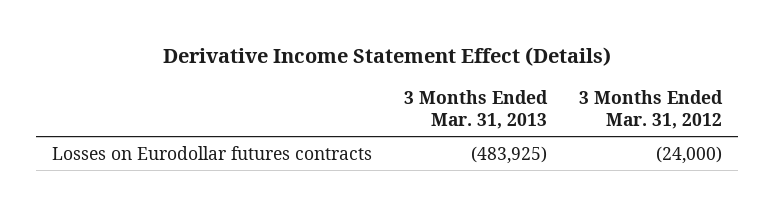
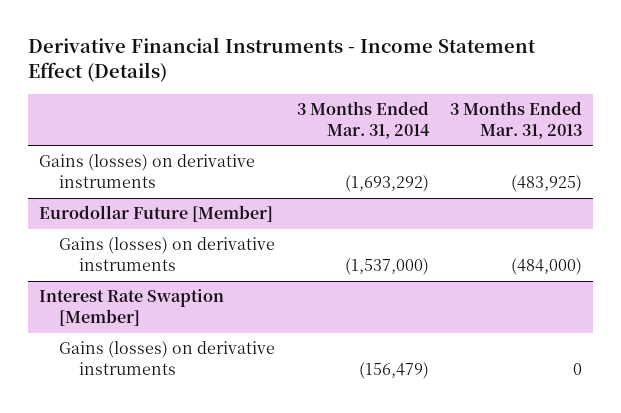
[163,47,612,67] Derivative Income Statement Effect (Details) -> [28,37,537,82] Derivative Financial Instruments - Income Statement Effect (Details)
[579,89,724,129] 3 Months Ended Mar. 31, 2012 -> none
none -> [296,101,430,139] 3 Months Ended Mar. 31, 2014
[52,145,373,160] Losses on Eurodollar futures contracts -> [39,154,256,188] Gains (losses) on derivative instruments
none -> [39,205,274,223] Eurodollar Future [Member]
none -> [59,237,276,271] Gains (losses) on derivative instruments
none -> [39,289,225,326] Interest Rate Swaption [Member]
none -> [59,341,276,375] Gains (losses) on derivative instruments

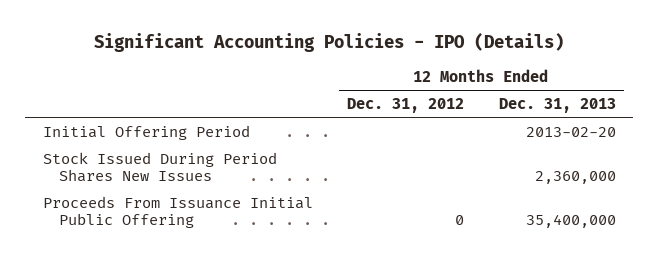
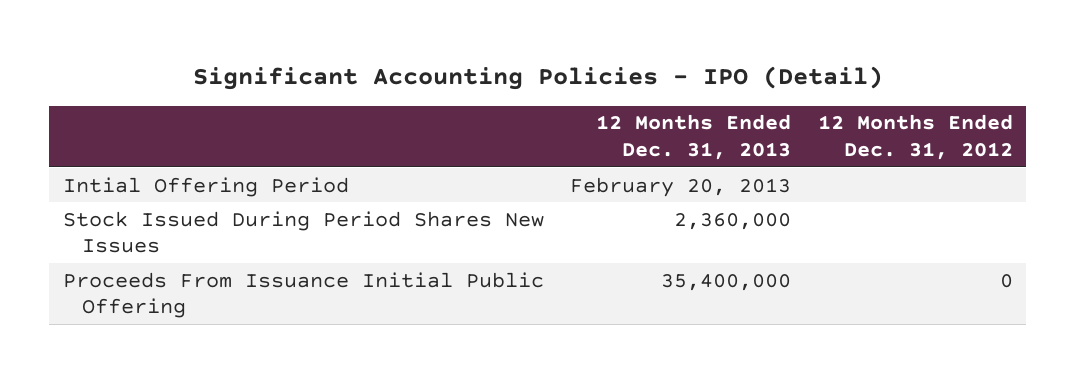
[94,33,565,53] Significant Accounting Policies - IPO (Details) -> [192,65,883,90] Significant Accounting Policies - IPO (Detail)
[42,124,250,140] Initial Offering Period -> [62,176,349,197] Intial Offering Period
[525,126,616,137] 2013-02-20 -> [570,176,792,197] February 20, 2013

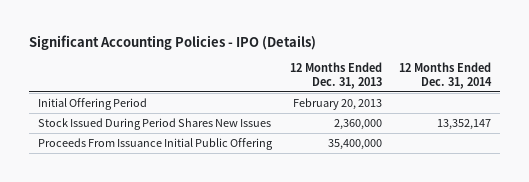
[192,65,883,90] Significant Accounting Policies - IPO (Detail) -> [29,34,317,50] Significant Accounting Policies - IPO (Details)
[817,114,1013,161] 12 Months Ended Dec. 31, 2012 -> none
none -> [399,61,493,90] 12 Months Ended Dec. 31, 2014
[62,176,349,197] Intial Offering Period -> [38,97,148,110] Initial Offering Period

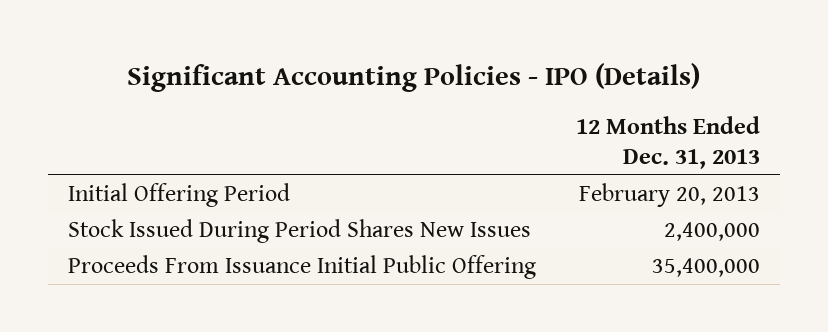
[399,61,493,90] 12 Months Ended Dec. 31, 2014 -> none
[333,118,382,130] 2,360,000 -> [663,222,760,242] 2,400,000

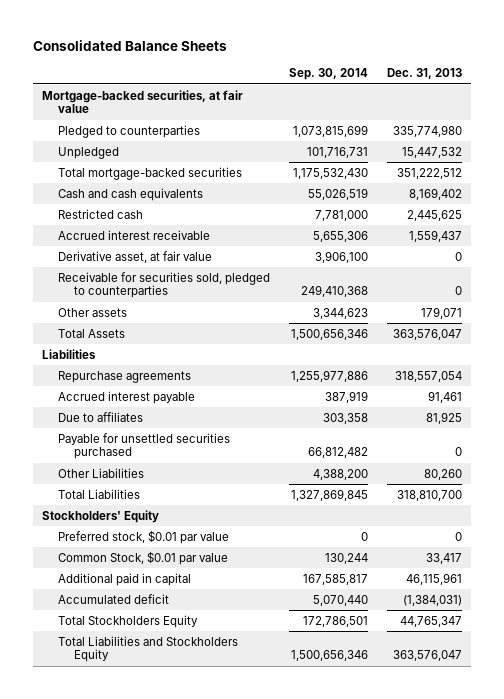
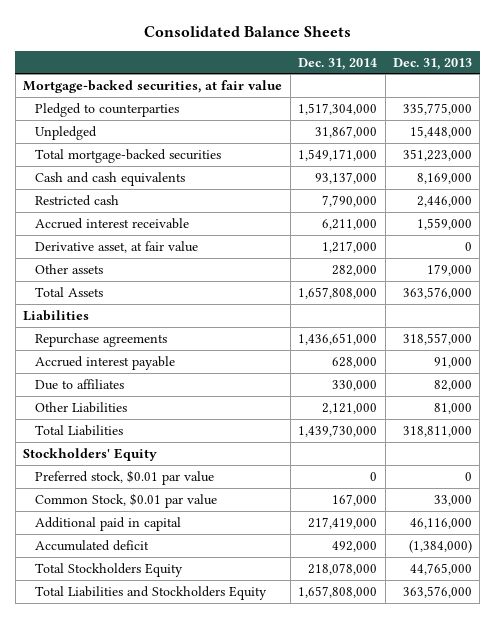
[289,68,369,81] Sep. 30, 2014 -> none
none -> [298,57,378,70] Dec. 31, 2014
[392,124,462,137] 335,774,980 -> [402,102,472,115] 335,775,000
[401,146,462,158] 15,447,532 -> [409,125,472,138] 15,448,000
[396,167,462,179] 351,222,512 -> [402,148,472,161] 351,223,000
[408,187,462,200] 8,169,402 -> [416,172,472,184] 8,169,000
[406,209,462,221] 2,445,625 -> [416,195,472,207] 2,446,000
[408,229,462,242] 1,559,437 -> [416,217,472,230] 1,559,000
[58,271,271,299] Receivable for securities sold, pledged to counterparties -> none
[420,306,462,319] 179,071 -> [426,263,472,276] 179,000
[392,328,462,340] 363,576,047 -> [402,286,472,299] 363,576,000
[58,432,231,460] Payable for unsettled securities purchased -> none
[394,370,462,382] 318,557,054 -> [402,332,472,345] 318,557,000
[427,390,462,403] 91,461 -> [433,356,472,368] 91,000
[425,411,462,424] 81,925 -> [433,379,472,391] 82,000
[423,468,462,480] 80,260 -> [433,402,472,414] 81,000
[396,489,462,501] 318,810,700 -> [402,425,472,437] 318,811,000
[425,552,462,564] 33,417 -> [433,494,472,506] 33,000
[405,572,462,585] 46,115,961 -> [409,517,472,529] 46,116,000
[402,594,462,606] (1,384,031) -> [408,539,472,553] (1,384,000)
[399,615,462,627] 44,765,347 -> [409,562,472,575] 44,765,000
[392,650,462,662] 363,576,047 -> [402,585,472,598] 363,576,000

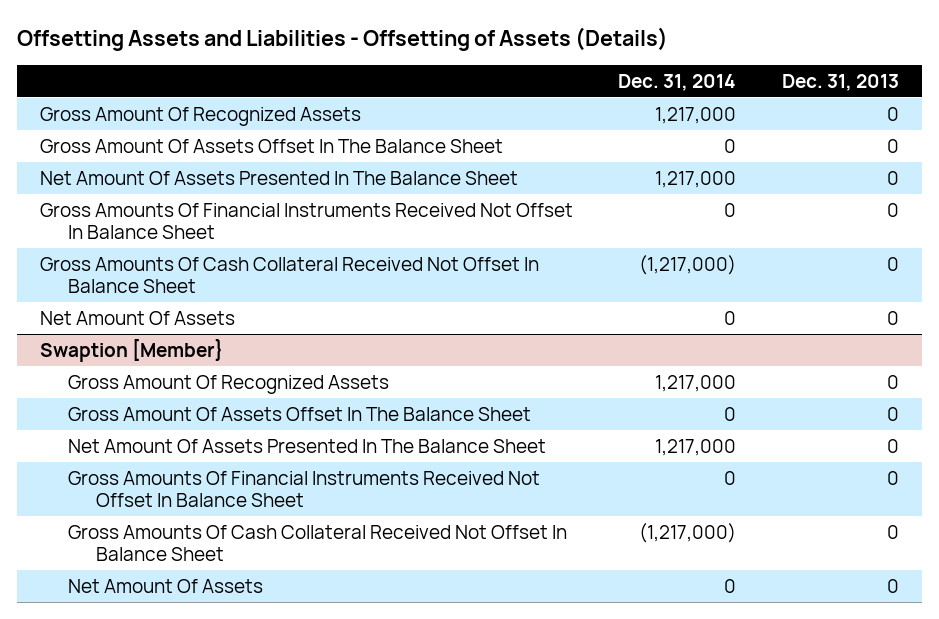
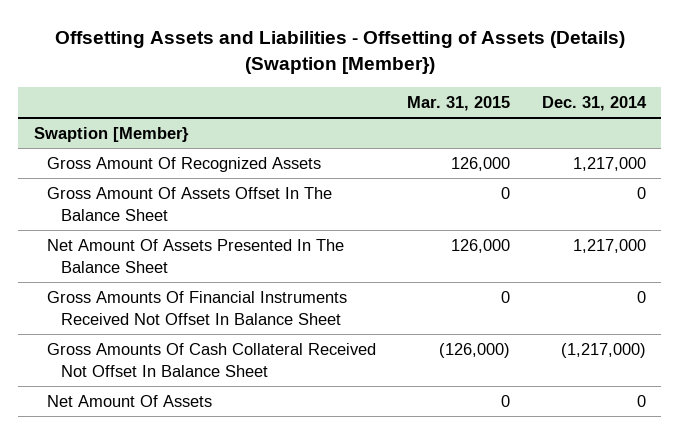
[16,27,668,52] Offsetting Assets and Liabilities - Offsetting of Assets (Details) -> [54,31,625,75] Offsetting Assets and Liabilities - Offsetting of Assets (Details) (Swaption [Member})
[781,73,899,91] Dec. 31, 2013 -> none
none -> [407,95,511,111] Mar. 31, 2015
[39,106,361,126] Gross Amount Of Recognized Assets -> none
[39,138,503,153] Gross Amount Of Assets Offset In The Balance Sheet -> none
[39,170,518,185] Net Amount Of Assets Presented In The Balance Sheet -> none
[39,202,573,240] Gross Amounts Of Financial Instruments Received Not Offset In Balance Sheet -> none
[39,256,539,294] Gross Amounts Of Cash Collateral Received Not Offset In Balance Sheet -> none
[39,310,235,325] Net Amount Of Assets -> none

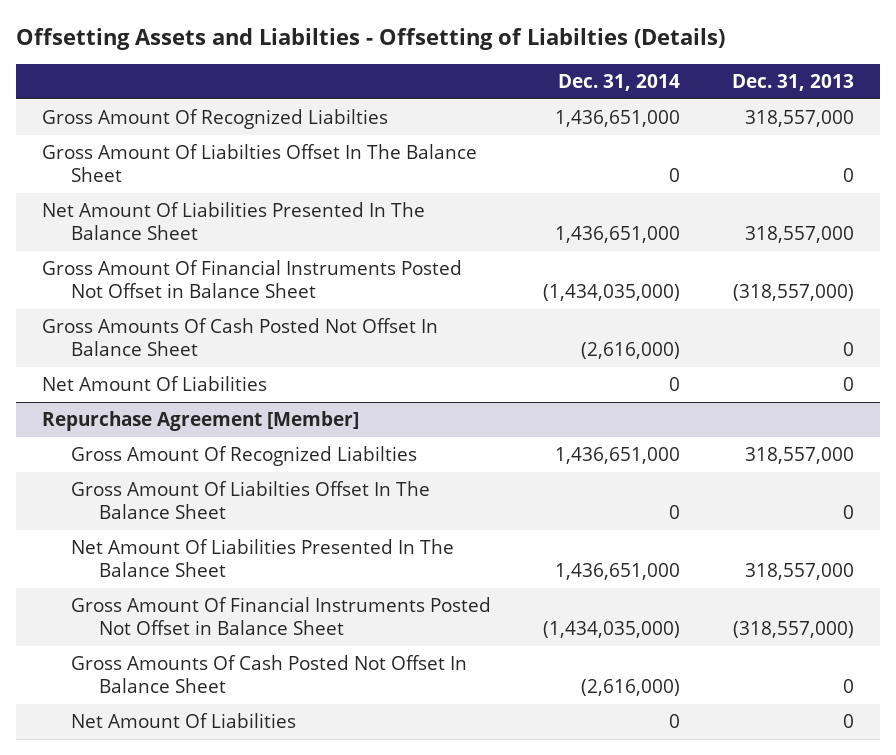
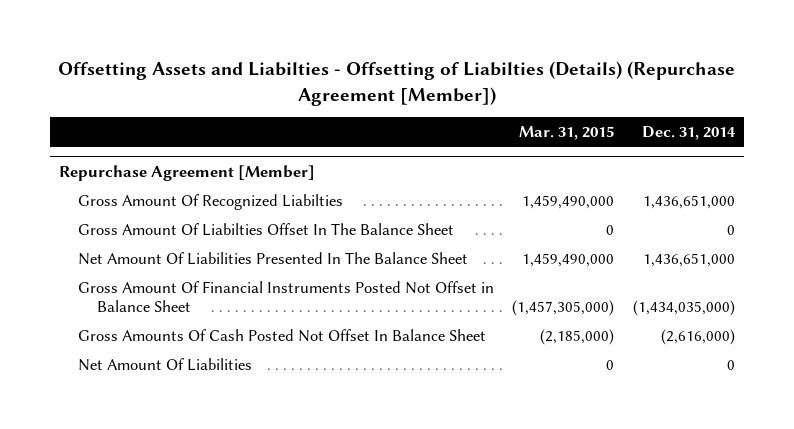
[16,28,726,51] Offsetting Assets and Liabilties - Offsetting of Liabilties (Details) -> [57,61,735,106] Offsetting Assets and Liabilties - Offsetting of Liabilties (Details) (Repurchase Agreement [Member])
[731,73,854,91] Dec. 31, 2013 -> none
none -> [519,126,615,141] Mar. 31, 2015
[42,109,389,130] Gross Amount Of Recognized Liabilties -> none
[42,144,478,183] Gross Amount Of Liabilties Offset In The Balance Sheet -> none
[42,202,426,241] Net Amount Of Liabilities Presented In The Balance Sheet -> none
[42,260,463,299] Gross Amount Of Financial Instruments Posted Not Offset in Balance Sheet -> none
[42,318,439,357] Gross Amounts Of Cash Posted Not Offset In Balance Sheet -> none
[42,376,268,392] Net Amount Of Liabilities -> none

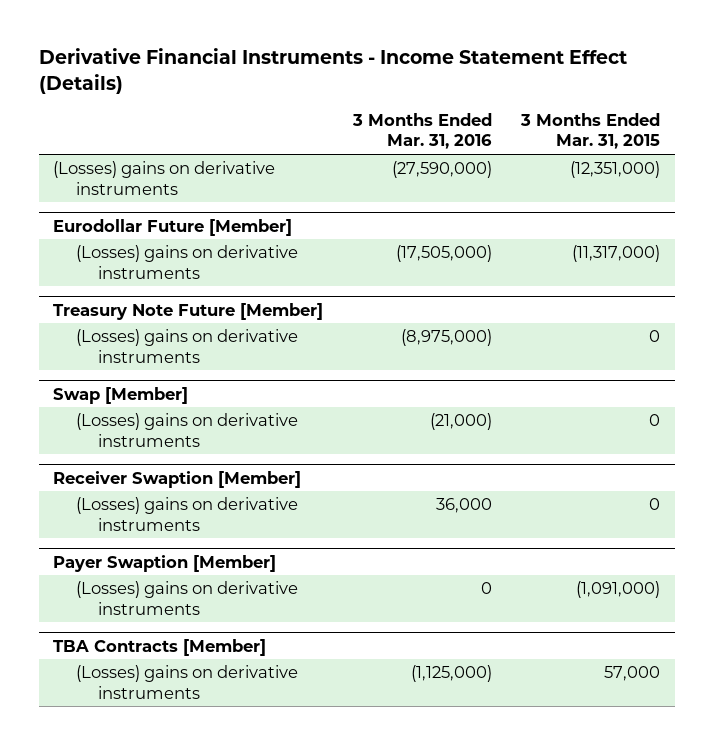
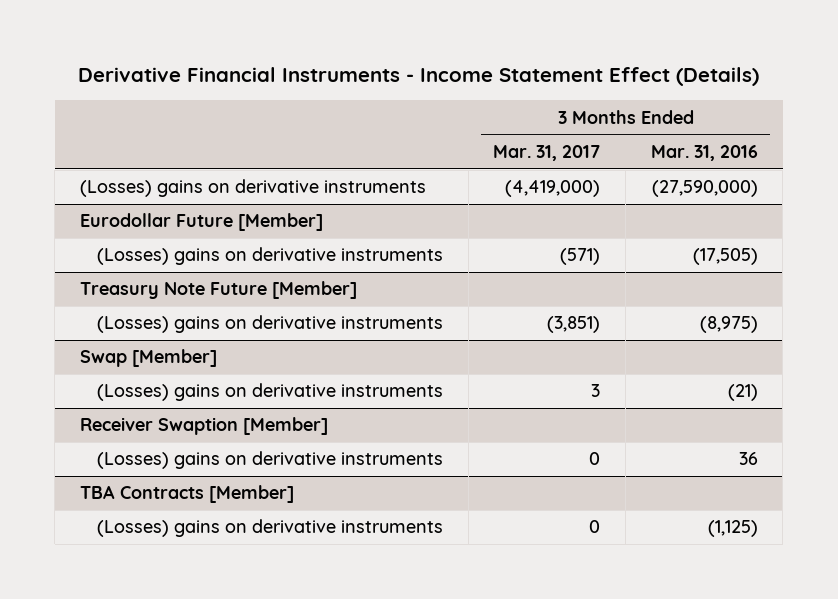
[520,113,661,150] 3 Months Ended Mar. 31, 2015 -> none
none -> [493,144,601,161] Mar. 31, 2017
[395,245,492,263] (17,505,000) -> [692,248,758,266] (17,505)
[400,329,492,347] (8,975,000) -> [699,316,758,334] (8,975)
[429,413,492,431] (21,000) -> [727,384,758,402] (21)
[53,554,277,572] Payer Swaption [Member] -> none
[75,581,298,615] (Losses) gains on derivative instruments -> none
[435,498,492,514] 36,000 -> [738,452,758,466] 36
[410,665,492,683] (1,125,000) -> [707,520,758,538] (1,125)

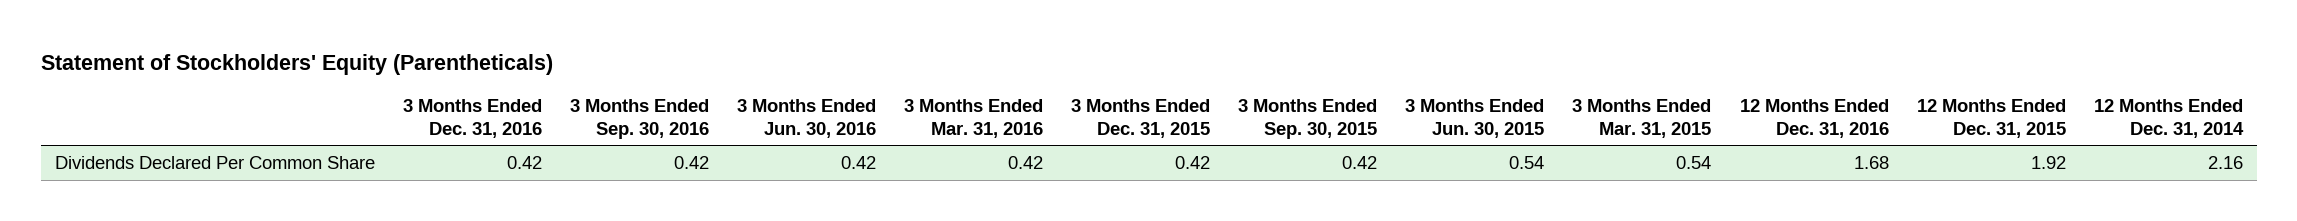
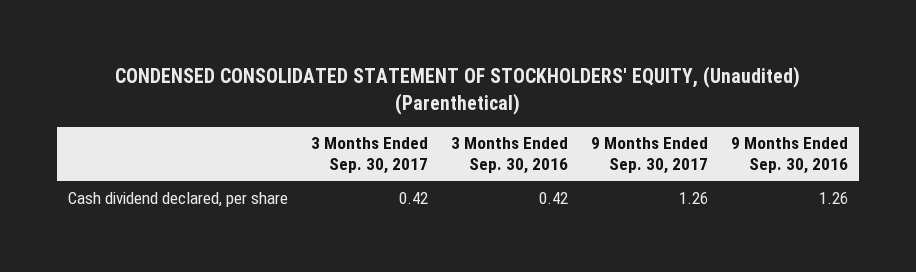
[40,53,553,75] Statement of Stockholders' Equity (Parentheticals) -> [115,66,801,115] CONDENSED CONSOLIDATED STATEMENT OF STOCKHOLDERS' EQUITY, (Unaudited) (Parenthetical)
[402,98,542,139] 3 Months Ended Dec. 31, 2016 -> none
[736,98,876,139] 3 Months Ended Jun. 30, 2016 -> none
[904,98,1044,139] 3 Months Ended Mar. 31, 2016 -> none
[1071,98,1211,139] 3 Months Ended Dec. 31, 2015 -> none
[1238,98,1378,140] 3 Months Ended Sep. 30, 2015 -> none
[1405,98,1545,139] 3 Months Ended Jun. 30, 2015 -> none
[1572,98,1712,139] 3 Months Ended Mar. 31, 2015 -> none
[1739,98,1889,139] 12 Months Ended Dec. 31, 2016 -> none
[1916,98,2066,139] 12 Months Ended Dec. 31, 2015 -> none
[2093,98,2244,139] 12 Months Ended Dec. 31, 2014 -> none
none -> [311,137,429,174] 3 Months Ended Sep. 30, 2017
none -> [590,137,708,174] 9 Months Ended Sep. 30, 2017
none -> [730,137,848,174] 9 Months Ended Sep. 30, 2016
[54,156,375,170] Dividends Declared Per Common Share -> [68,191,289,207] Cash dividend declared, per share

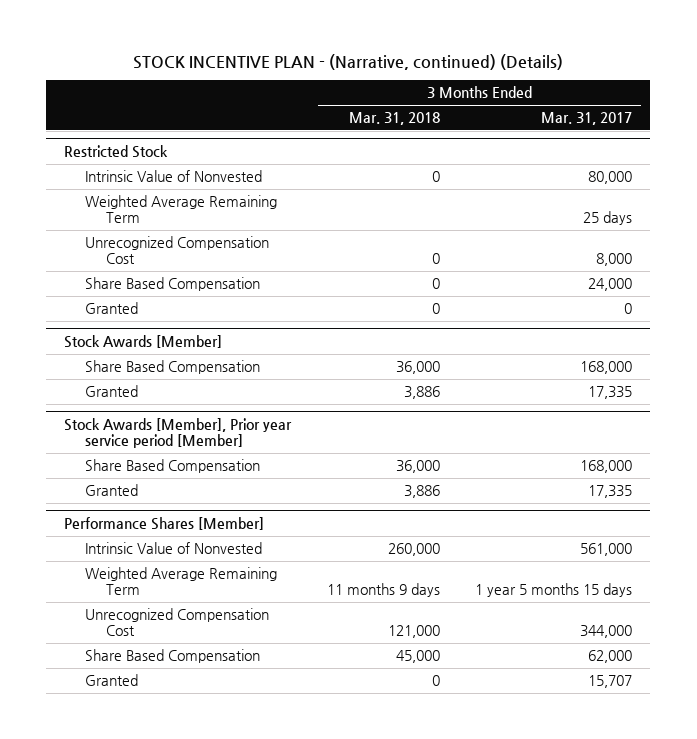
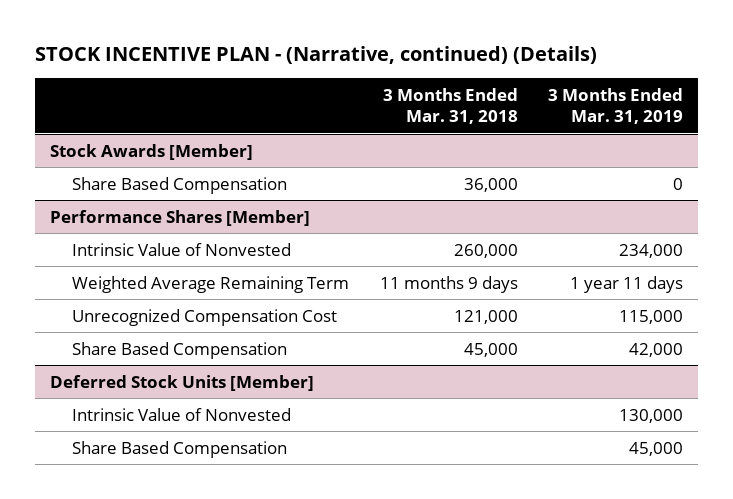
[541,112,633,126] Mar. 31, 2017 -> none
none -> [547,88,683,124] 3 Months Ended Mar. 31, 2019
[64,144,169,158] Restricted Stock -> none
[85,170,263,183] Intrinsic Value of Nonvested -> none
[85,195,278,223] Weighted Average Remaining Term -> none
[85,236,270,264] Unrecognized Compensation Cost -> none
[85,277,261,292] Share Based Compensation -> none
[85,302,139,315] Granted -> none
[85,385,139,398] Granted -> none
[64,417,293,448] Stock Awards [Member], Prior year service period [Member] -> none
[85,459,261,474] Share Based Compensation -> none
[85,484,139,497] Granted -> none
[85,674,139,687] Granted -> none
none -> [50,374,315,391] Deferred Stock Units [Member]
none -> [72,407,292,421] Intrinsic Value of Nonvested
none -> [72,440,288,458] Share Based Compensation

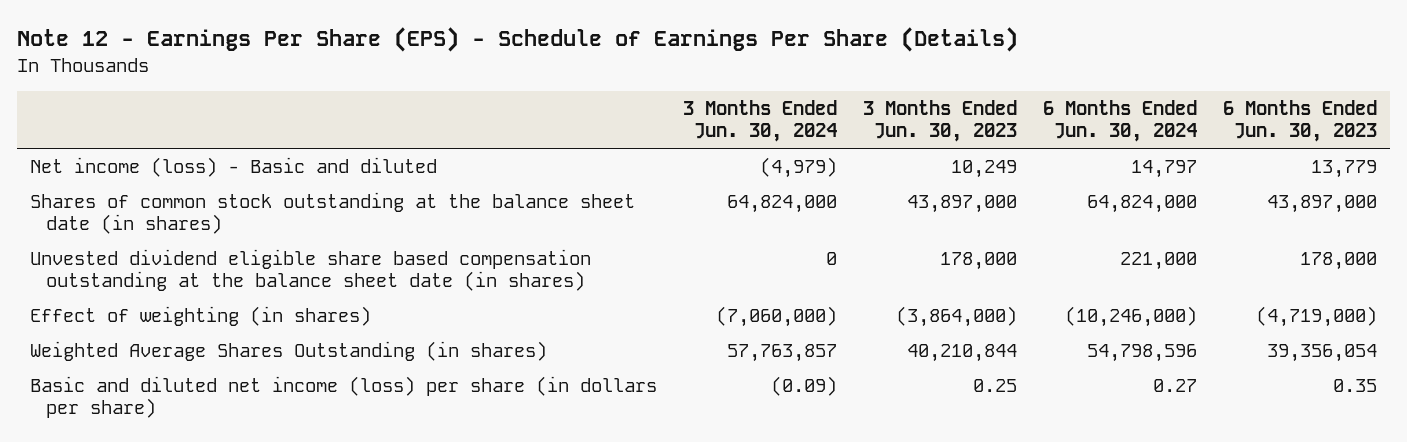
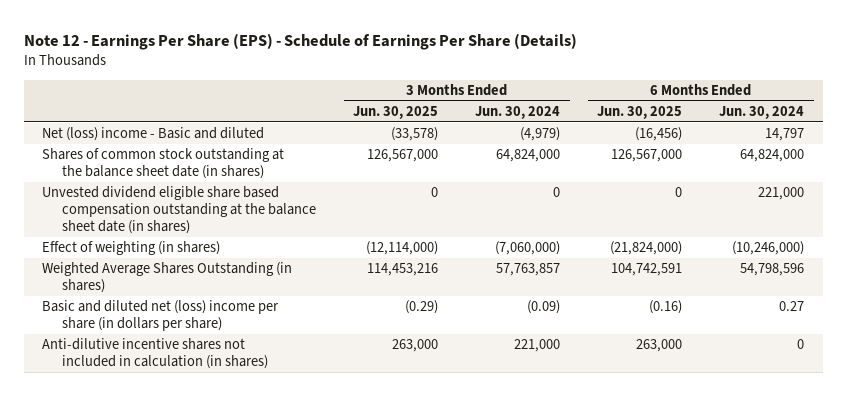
[862,100,1017,143] 3 Months Ended Jun. 30, 2023 -> none
[1222,100,1377,143] 6 Months Ended Jun. 30, 2023 -> none
none -> [353,106,439,120] Jun. 30, 2025
none -> [597,106,683,120] Jun. 30, 2025
[29,157,437,178] Net income (loss) - Basic and diluted -> [42,127,265,142] Net (loss) income - Basic and diluted
[29,376,657,419] Basic and diluted net income (loss) per share (in dollars per share) -> [42,300,280,332] Basic and diluted net (loss) income per share (in dollars per share)
none -> [42,338,269,370] Anti-dilutive incentive shares not included in calculation (in shares)

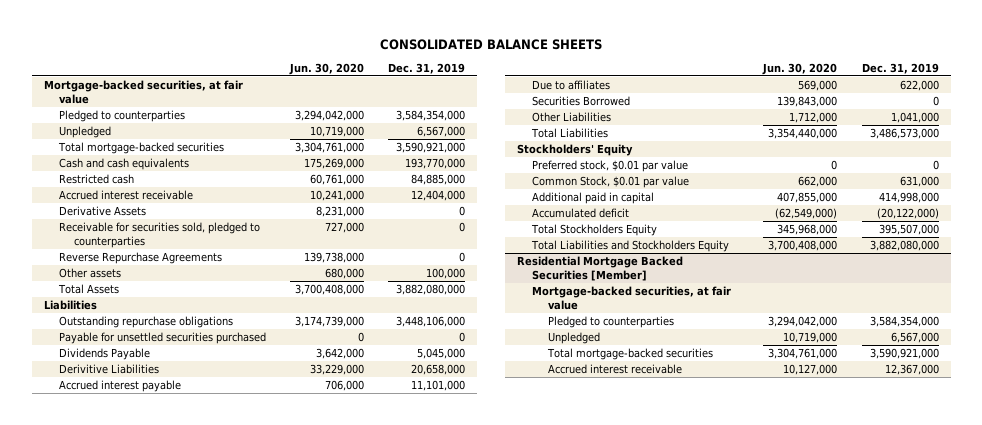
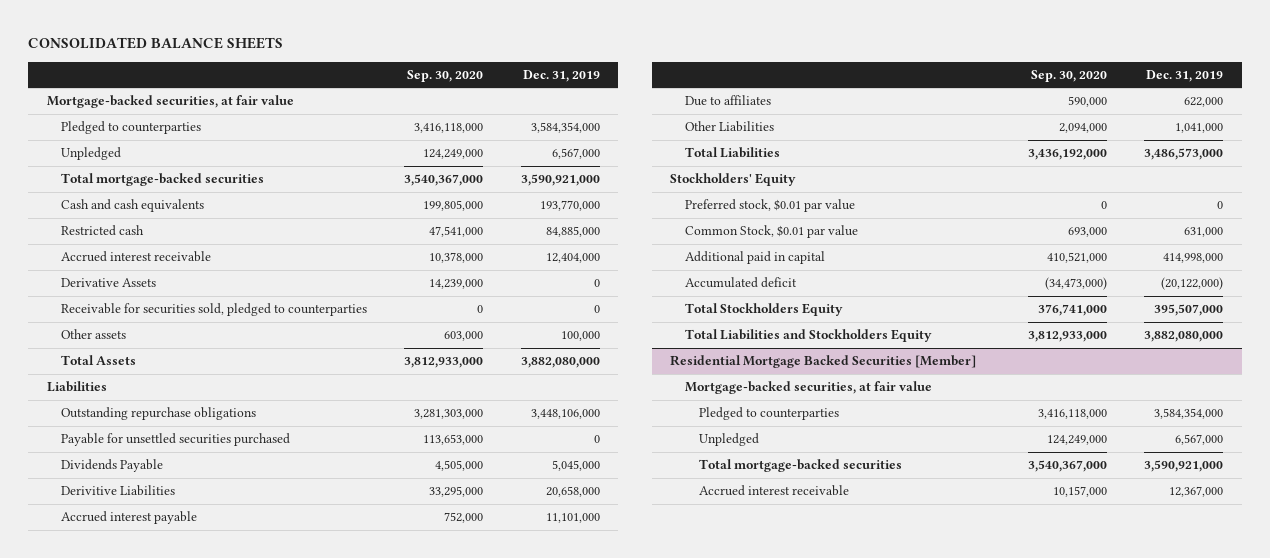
[289,62,365,75] Jun. 30, 2020 -> none
none -> [407,69,484,82] Sep. 30, 2020
[59,252,223,265] Reverse Repurchase Agreements -> none
[532,96,631,107] Securities Borrowed -> none

